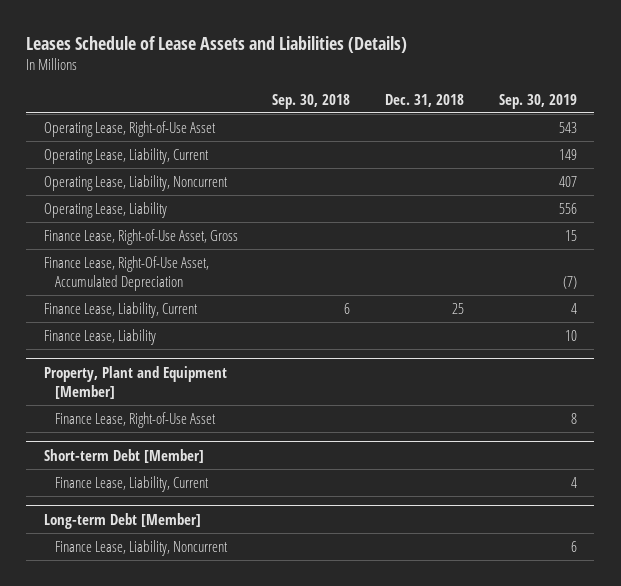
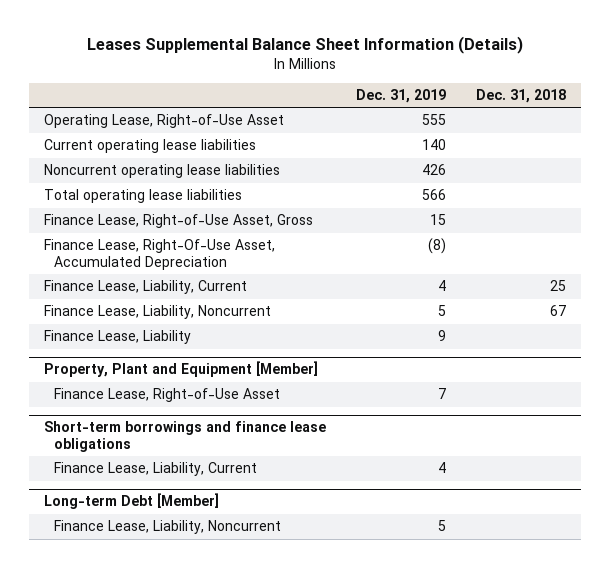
[26,36,408,54] Leases Schedule of Lease Assets and Liabilities (Details) -> [86,36,523,55] Leases Supplemental Balance Sheet Information (Details)
[272,93,351,109] Sep. 30, 2018 -> none
[498,93,577,109] Sep. 30, 2019 -> none
none -> [355,88,446,103] Dec. 31, 2019
[43,148,209,165] Operating Lease, Liability, Current -> [43,139,256,154] Current operating lease liabilities
[43,175,228,192] Operating Lease, Liability, Noncurrent -> [43,164,280,179] Noncurrent operating lease liabilities
[43,202,167,219] Operating Lease, Liability -> [43,189,242,204] Total operating lease liabilities
none -> [43,305,271,320] Finance Lease, Liability, Noncurrent
[43,448,204,463] Short-term Debt [Member] -> [43,421,326,452] Short-term borrowings and finance lease obligations

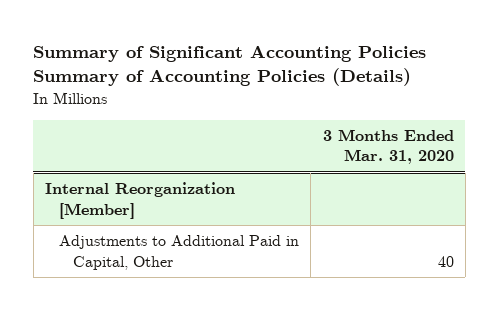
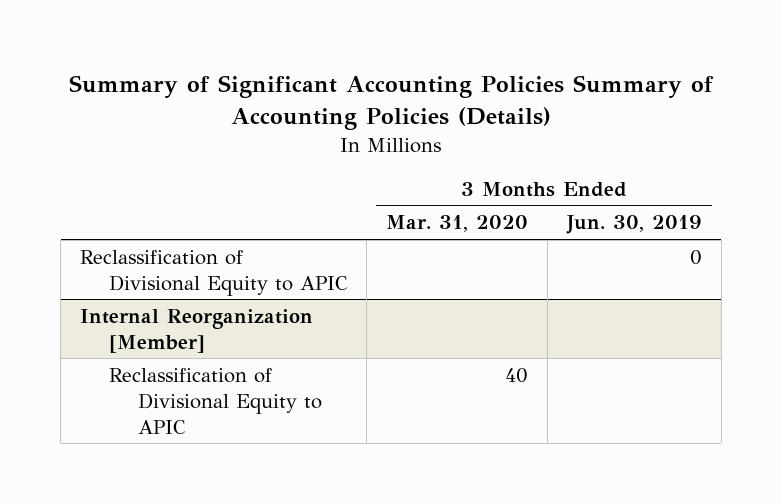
none -> [565,215,702,235] Jun. 30, 2019
none -> [80,249,349,296] Reclassification of Divisional Equity to APIC
[59,235,300,270] Adjustments to Additional Paid in Capital, Other -> [109,367,323,434] Reclassification of Divisional Equity to APIC

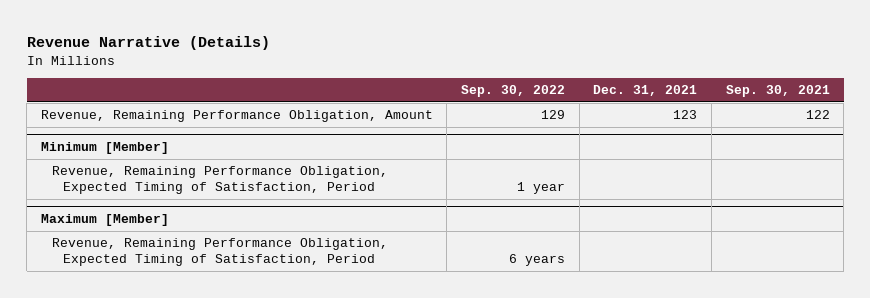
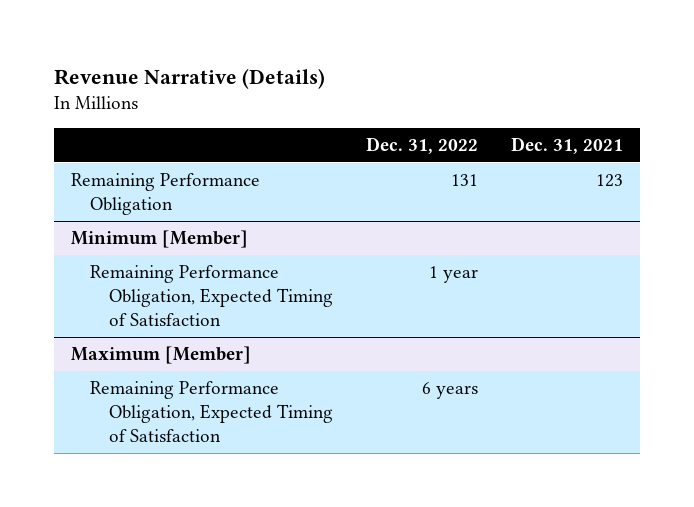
[461,85,566,98] Sep. 30, 2022 -> none
[725,85,830,98] Sep. 30, 2021 -> none
none -> [366,137,479,155] Dec. 31, 2022
[40,110,433,123] Revenue, Remaining Performance Obligation, Amount -> [71,173,261,215] Remaining Performance Obligation
[52,166,389,195] Revenue, Remaining Performance Obligation, Expected Timing of Satisfaction, Period -> [90,265,334,326] Remaining Performance Obligation, Expected Timing of Satisfaction
[52,238,389,267] Revenue, Remaining Performance Obligation, Expected Timing of Satisfaction, Period -> [90,381,334,442] Remaining Performance Obligation, Expected Timing of Satisfaction

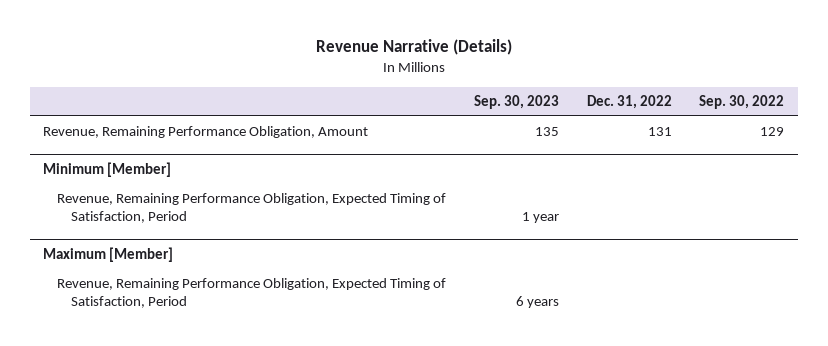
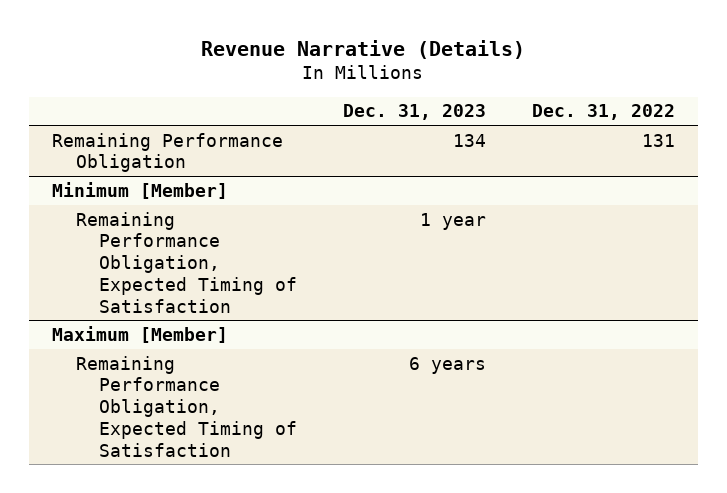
[473,94,559,109] Sep. 30, 2023 -> none
[699,94,785,109] Sep. 30, 2022 -> none
none -> [343,104,487,121] Dec. 31, 2023
[43,126,369,139] Revenue, Remaining Performance Obligation, Amount -> [51,132,283,173] Remaining Performance Obligation
[57,193,447,223] Revenue, Remaining Performance Obligation, Expected Timing of Satisfaction, Period -> [75,211,298,313] Remaining Performance Obligation, Expected Timing of Satisfaction
[57,278,447,308] Revenue, Remaining Performance Obligation, Expected Timing of Satisfaction, Period -> [75,355,298,457] Remaining Performance Obligation, Expected Timing of Satisfaction

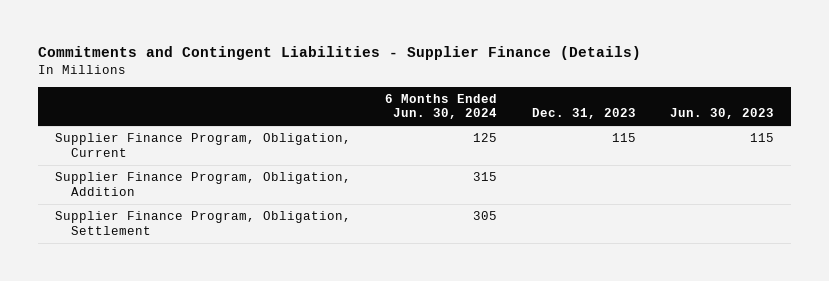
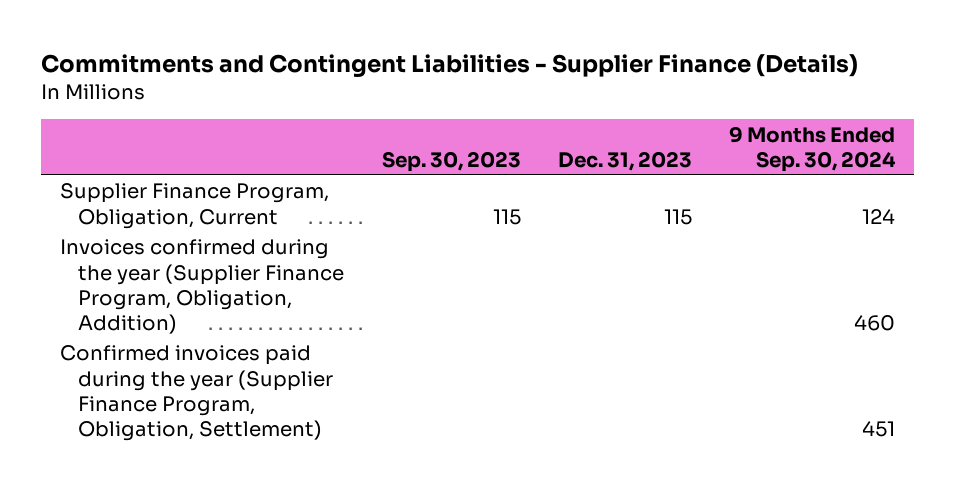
[385,93,498,120] 6 Months Ended Jun. 30, 2024 -> none
[669,108,774,120] Jun. 30, 2023 -> none
none -> [381,150,521,172] Sep. 30, 2023
none -> [729,125,897,172] 9 Months Ended Sep. 30, 2024
[54,171,351,196] Supplier Finance Program, Obligation, Addition -> [59,239,345,335] Invoices confirmed during the year (Supplier Finance Program, Obligation, Addition)
[54,210,351,235] Supplier Finance Program, Obligation, Settlement -> [59,345,334,442] Confirmed invoices paid during the year (Supplier Finance Program, Obligation, Settlement)

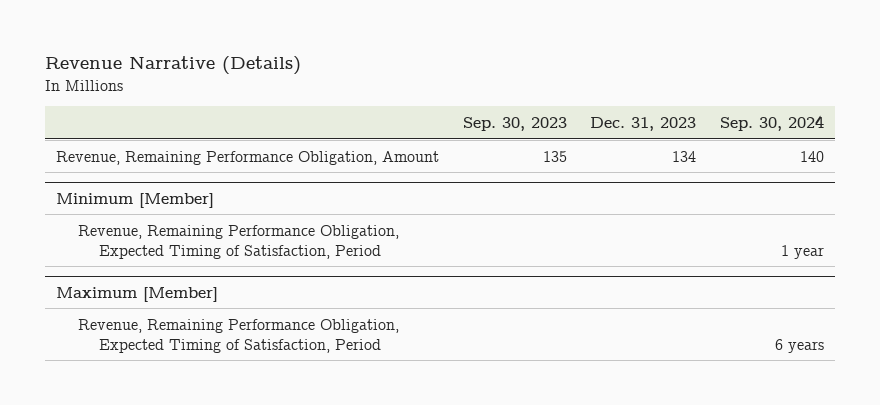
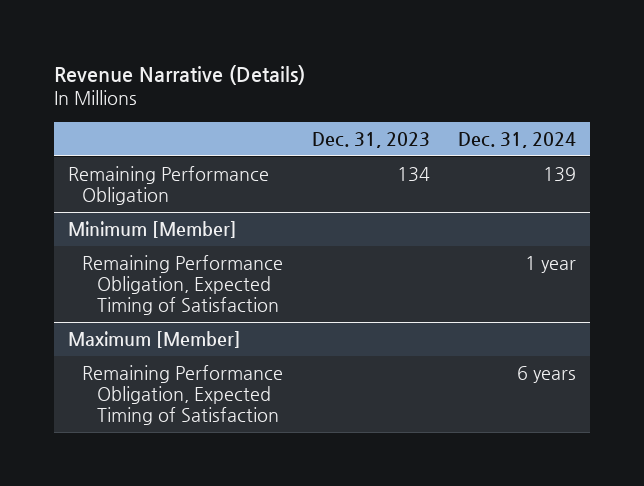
[462,116,567,131] Sep. 30, 2023 -> none
[719,114,824,131] Sep. 30, 2024 -> none
none -> [457,132,576,149] Dec. 31, 2024
[56,150,440,165] Revenue, Remaining Performance Obligation, Amount -> [67,166,269,206] Remaining Performance Obligation
[77,224,399,259] Revenue, Remaining Performance Obligation, Expected Timing of Satisfaction, Period -> [82,255,284,316] Remaining Performance Obligation, Expected Timing of Satisfaction
[77,318,399,353] Revenue, Remaining Performance Obligation, Expected Timing of Satisfaction, Period -> [82,365,284,426] Remaining Performance Obligation, Expected Timing of Satisfaction

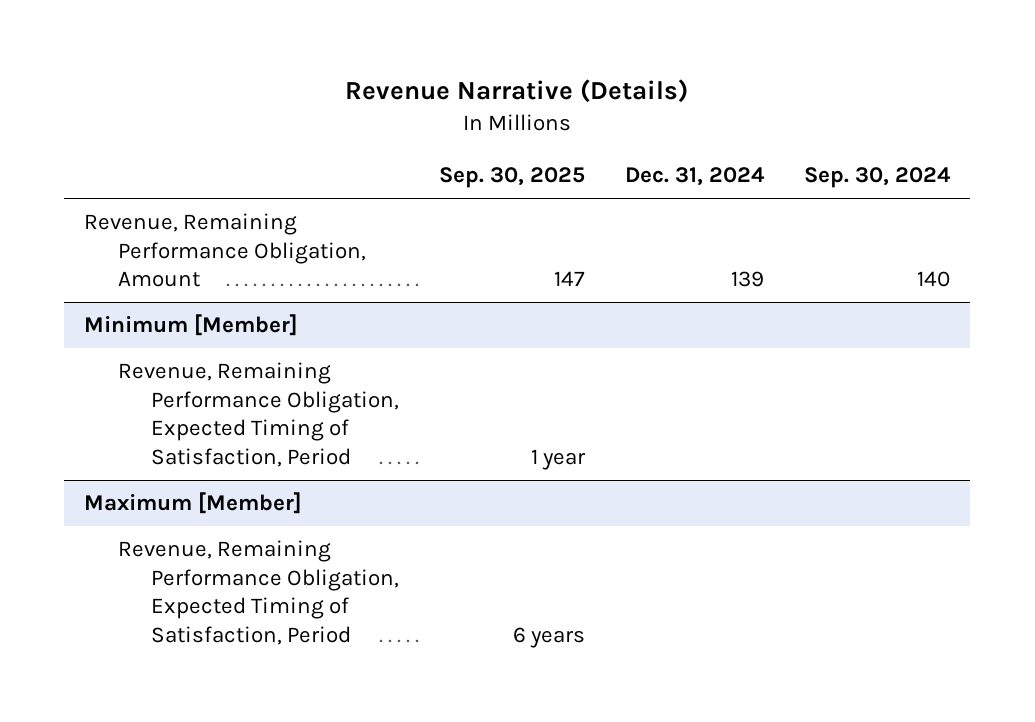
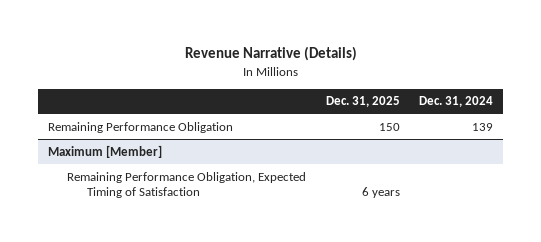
[439,167,586,189] Sep. 30, 2025 -> none
[804,167,952,189] Sep. 30, 2024 -> none
none -> [325,96,400,108] Dec. 31, 2025
[84,314,299,337] Minimum [Member] -> none
[117,362,400,468] Revenue, Remaining Performance Obligation, Expected Timing of Satisfaction, Period -> none
[84,213,366,288] Revenue, Remaining Performance Obligation, Amount -> [48,121,234,133] Remaining Performance Obligation
[117,540,400,646] Revenue, Remaining Performance Obligation, Expected Timing of Satisfaction, Period -> [67,171,307,198] Remaining Performance Obligation, Expected Timing of Satisfaction

